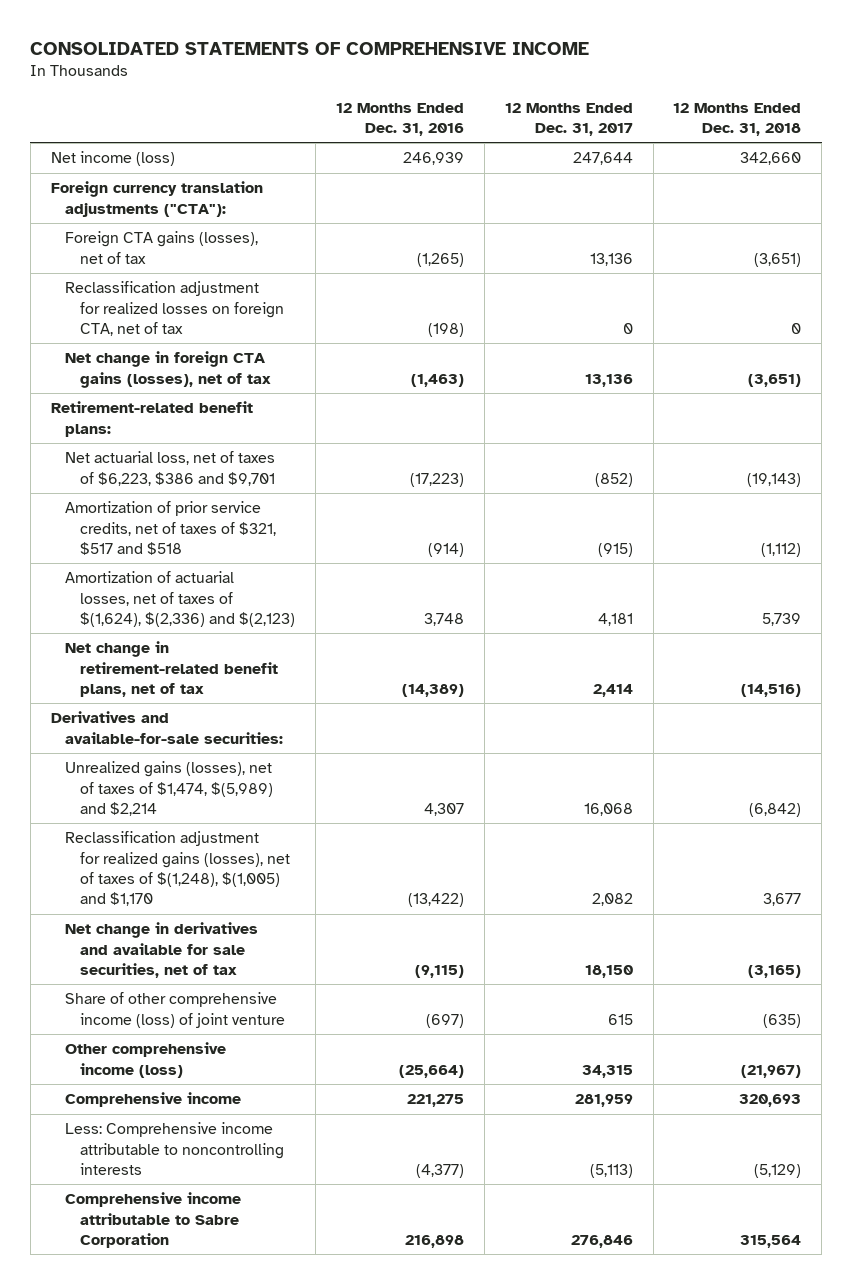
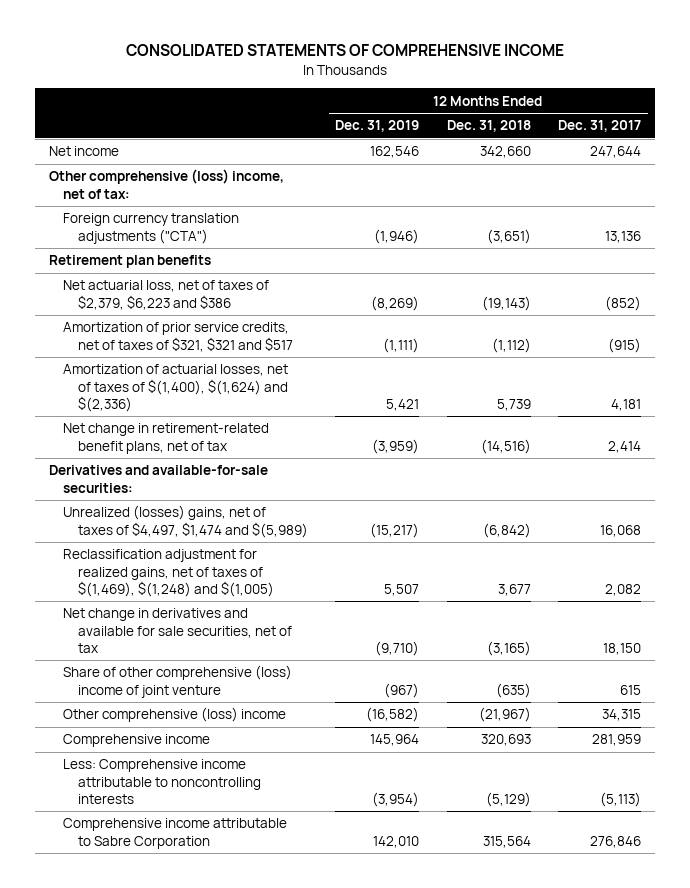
[335,102,464,137] 12 Months Ended Dec. 31, 2016 -> none
none -> [335,120,420,133] Dec. 31, 2019
[50,181,263,217] Foreign currency translation adjustments ("CTA"): -> none
[65,281,284,336] Reclassification adjustment for realized losses on foreign CTA, net of tax -> none
[65,351,271,388] Net change in foreign CTA gains (losses), net of tax -> none
[50,151,175,167] Net income (loss) -> [48,146,119,157] Net income
none -> [48,169,284,199] Other comprehensive (loss) income, net of tax:
[65,231,259,264] Foreign CTA gains (losses), net of tax -> [63,213,240,244] Foreign currency translation adjustments ("CTA")
[50,401,253,437] Retirement-related benefit plans: -> [48,255,211,269] Retirement plan benefits
[65,451,276,486] Net actuarial loss, net of taxes of $6,223, $386 and $9,701 -> [63,280,270,310] Net actuarial loss, net of taxes of $2,379, $6,223 and $386
[65,501,276,555] Amortization of prior service credits, net of taxes of $321, $517 and $518 -> [63,322,293,352] Amortization of prior service credits, net of taxes of $321, $321 and $517
[65,571,295,627] Amortization of actuarial losses, net of taxes of $(1,624), $(2,336) and $(2,123) -> [63,364,289,413] Amortization of actuarial losses, net of taxes of $(1,400), $(1,624) and $(2,336)
[65,761,273,816] Unrealized gains (losses), net of taxes of $1,474, $(5,989) and $2,214 -> [63,505,308,538] Unrealized (losses) gains, net of taxes of $4,497, $1,474 and $(5,989)
[65,831,290,907] Reclassification adjustment for realized gains (losses), net of taxes of $(1,248), $(1,005) and $1,170 -> [63,549,274,598] Reclassification adjustment for realized gains, net of taxes of $(1,469), $(1,248) and $(1,005)
[65,992,285,1028] Share of other comprehensive income (loss) of joint venture -> [63,665,293,698] Share of other comprehensive (loss) income of joint venture
[65,1042,227,1078] Other comprehensive income (loss) -> [63,707,287,723] Other comprehensive (loss) income

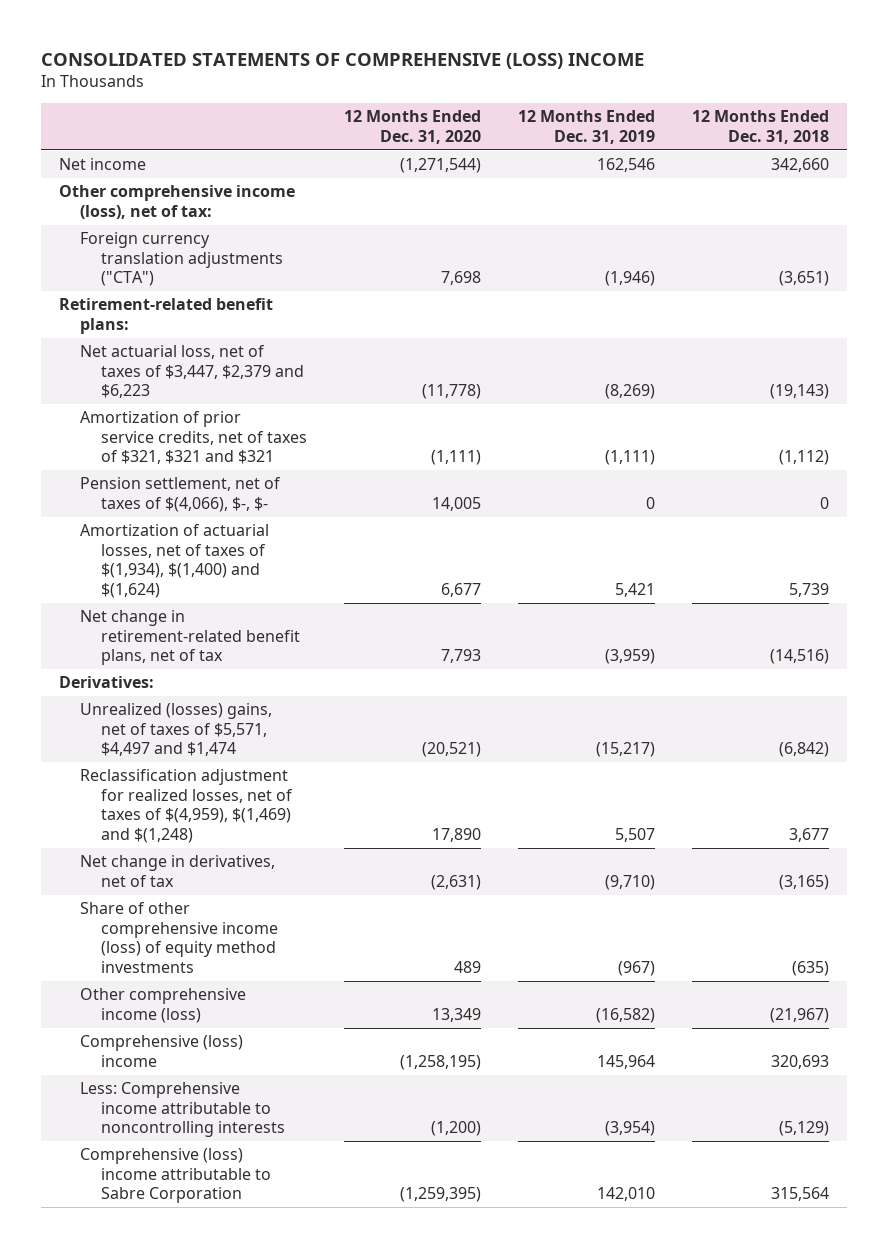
[126,44,565,57] CONSOLIDATED STATEMENTS OF COMPREHENSIVE INCOME -> [40,52,644,69] CONSOLIDATED STATEMENTS OF COMPREHENSIVE (LOSS) INCOME
[558,120,642,133] Dec. 31, 2017 -> none
none -> [343,110,481,144] 12 Months Ended Dec. 31, 2020
[48,169,284,199] Other comprehensive (loss) income, net of tax: -> [59,185,296,219] Other comprehensive income (loss), net of tax:
[48,255,211,269] Retirement plan benefits -> [59,298,274,334] Retirement-related benefit plans:
[63,280,270,310] Net actuarial loss, net of taxes of $2,379, $6,223 and $386 -> [80,345,304,399] Net actuarial loss, net of taxes of $3,447, $2,379 and $6,223
[63,322,293,352] Amortization of prior service credits, net of taxes of $321, $321 and $517 -> [80,411,307,465] Amortization of prior service credits, net of taxes of $321, $321 and $321
none -> [80,477,282,512] Pension settlement, net of taxes of $(4,066), $-, $-
[63,364,289,413] Amortization of actuarial losses, net of taxes of $(1,400), $(1,624) and $(2,336) -> [80,524,270,598] Amortization of actuarial losses, net of taxes of $(1,934), $(1,400) and $(1,624)
[48,465,268,493] Derivatives and available-for-sale securities: -> [59,676,155,689] Derivatives:
[63,505,308,538] Unrealized (losses) gains, net of taxes of $4,497, $1,474 and $(5,989) -> [80,703,273,757] Unrealized (losses) gains, net of taxes of $5,571, $4,497 and $1,474
[63,549,274,598] Reclassification adjustment for realized gains, net of taxes of $(1,469), $(1,248) and $(1,005) -> [80,769,293,843] Reclassification adjustment for realized losses, net of taxes of $(4,959), $(1,469) and $(1,248)
[63,608,292,654] Net change in derivatives and available for sale securities, net of tax -> [80,855,276,887] Net change in derivatives, net of tax
[63,665,293,698] Share of other comprehensive (loss) income of joint venture -> [80,902,278,973] Share of other comprehensive income (loss) of equity method investments
[63,707,287,723] Other comprehensive (loss) income -> [80,988,247,1023] Other comprehensive income (loss)
[63,734,211,748] Comprehensive income -> [80,1035,244,1067] Comprehensive (loss) income
[63,818,288,849] Comprehensive income attributable to Sabre Corporation -> [80,1148,271,1204] Comprehensive (loss) income attributable to Sabre Corporation

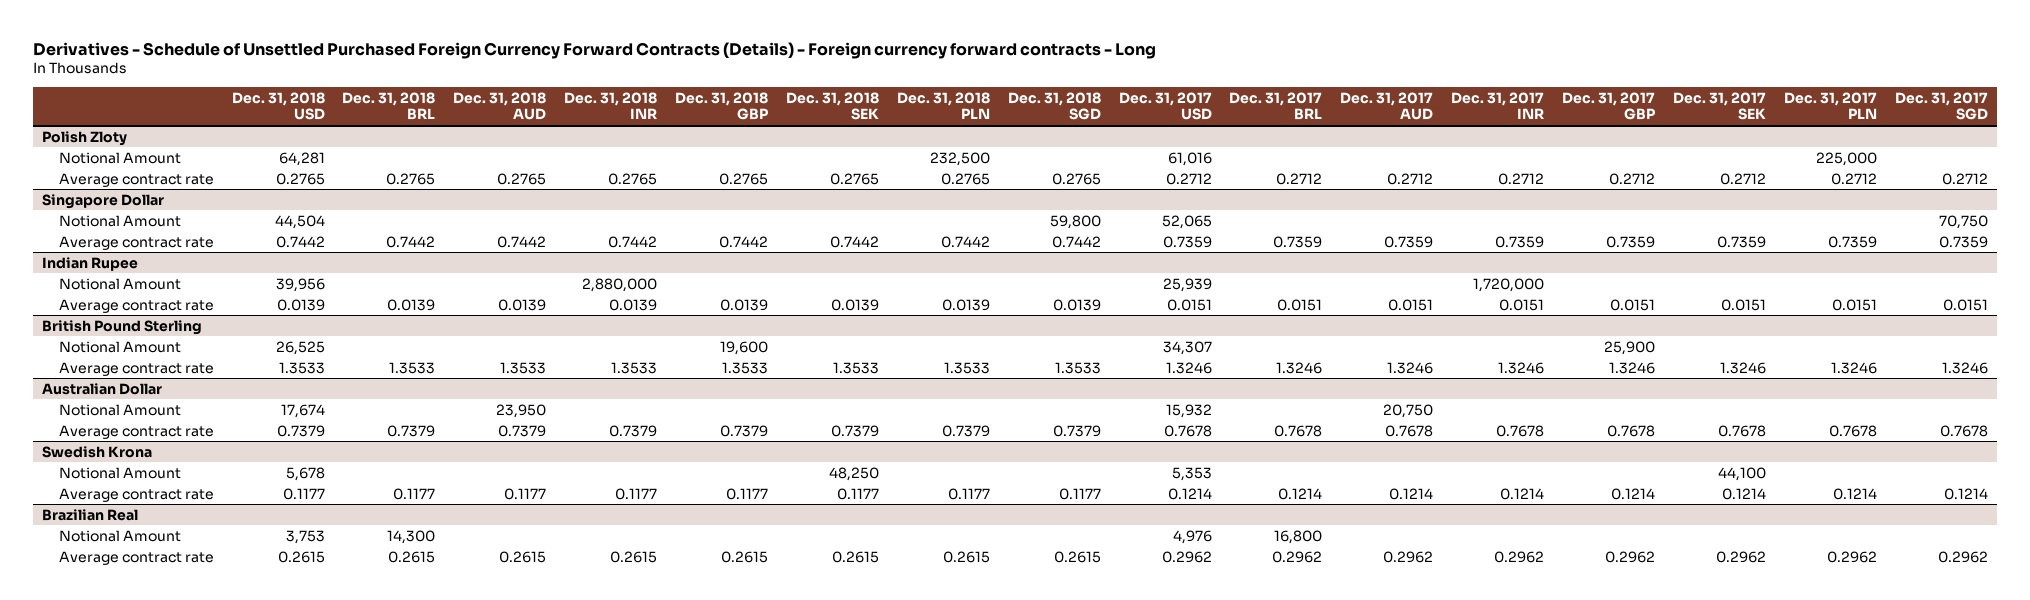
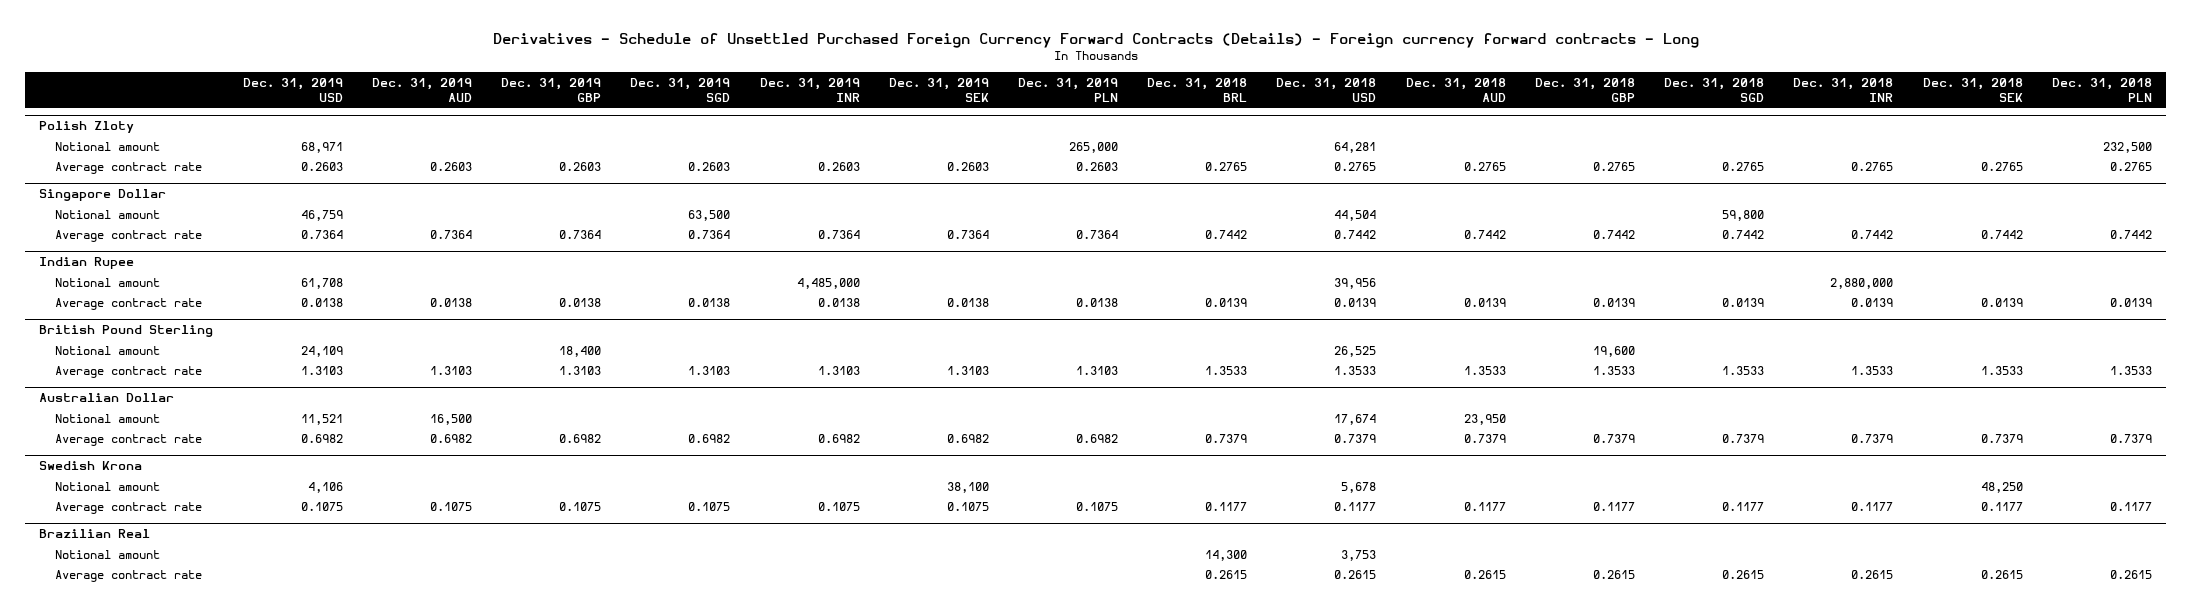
[1118,92,1212,121] Dec. 31, 2017 USD -> none
[1229,92,1323,121] Dec. 31, 2017 BRL -> none
[1340,92,1434,121] Dec. 31, 2017 AUD -> none
[1451,92,1545,120] Dec. 31, 2017 INR -> none
[1562,92,1657,121] Dec. 31, 2017 GBP -> none
[1672,92,1766,121] Dec. 31, 2017 SEK -> none
[1783,92,1877,120] Dec. 31, 2017 PLN -> none
[1894,92,1988,121] Dec. 31, 2017 SGD -> none
none -> [242,77,343,102] Dec. 31, 2019 USD
none -> [371,77,472,102] Dec. 31, 2019 AUD
none -> [501,77,602,102] Dec. 31, 2019 GBP
none -> [630,77,731,102] Dec. 31, 2019 SGD
none -> [759,77,860,102] Dec. 31, 2019 INR
none -> [888,77,989,102] Dec. 31, 2019 SEK
none -> [1017,77,1118,102] Dec. 31, 2019 PLN
[58,151,181,164] Notional Amount -> [54,141,160,151] Notional amount
[58,214,181,227] Notional Amount -> [54,209,160,219] Notional amount
[58,277,181,290] Notional Amount -> [54,277,160,287] Notional amount
[58,340,181,353] Notional Amount -> [54,345,160,355] Notional amount
[58,403,181,416] Notional Amount -> [54,413,160,423] Notional amount
[58,466,181,479] Notional Amount -> [54,481,160,491] Notional amount
[58,529,181,542] Notional Amount -> [54,549,160,559] Notional amount

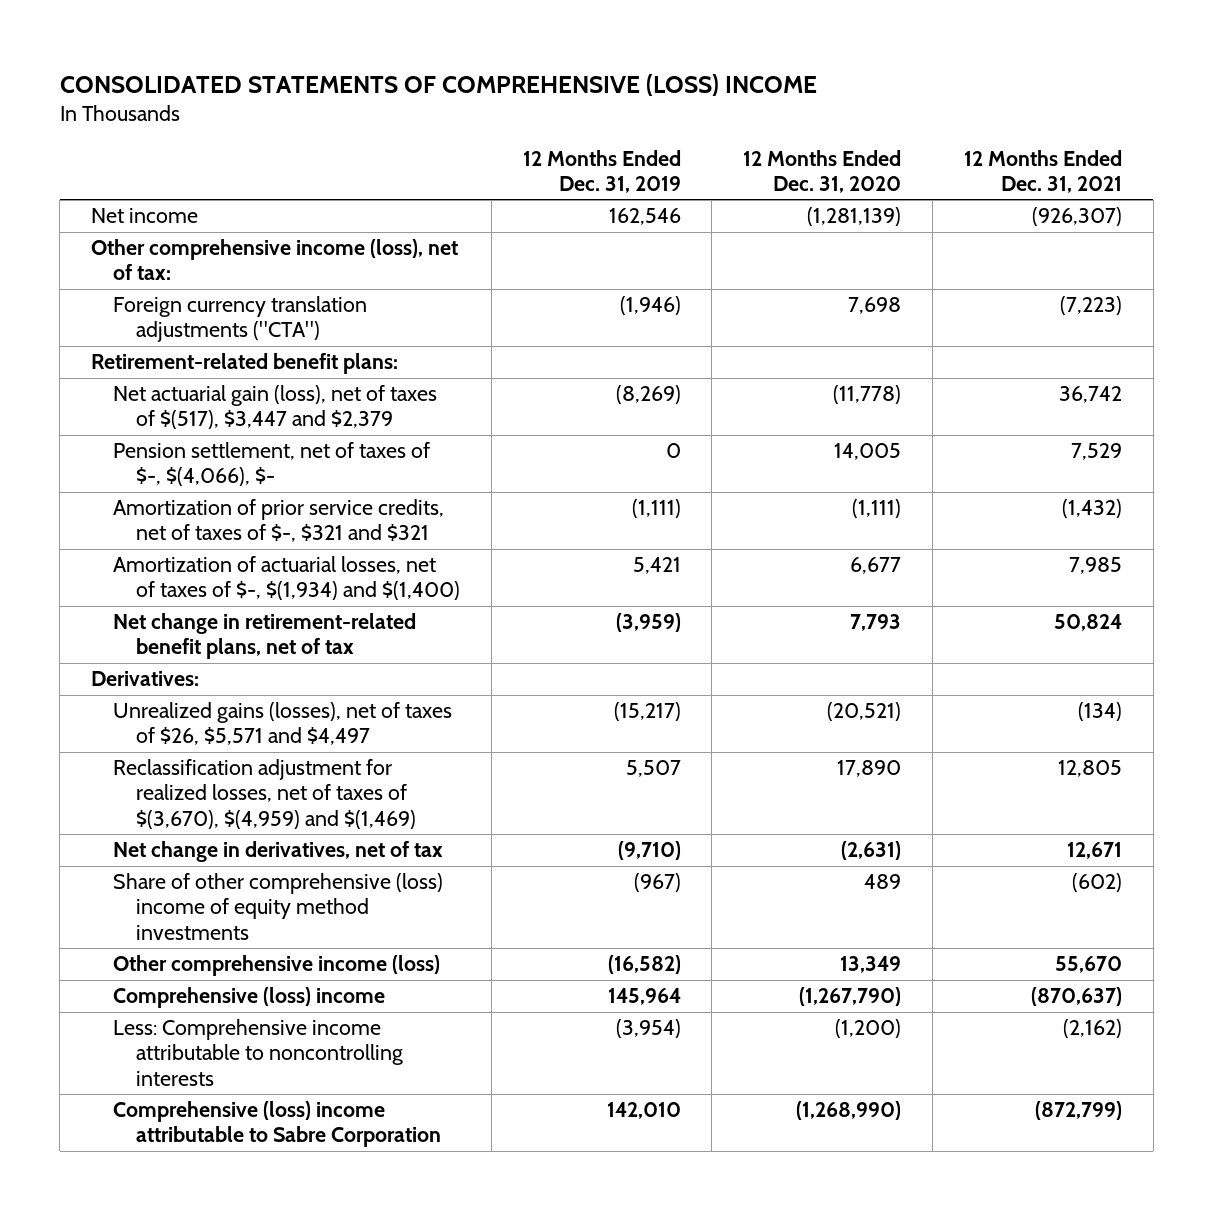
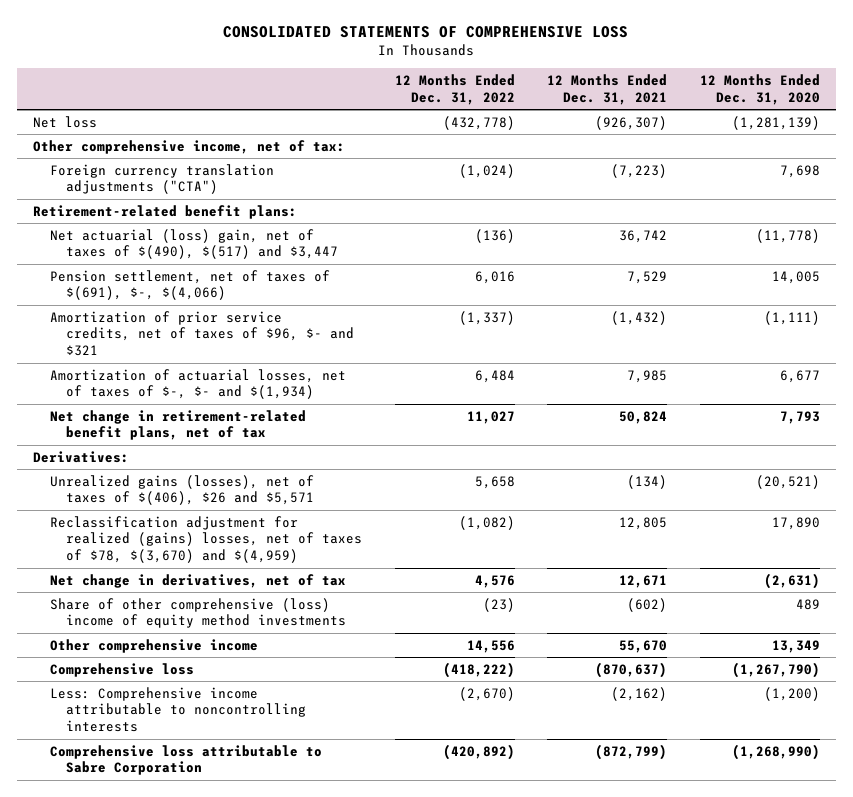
[59,73,817,96] CONSOLIDATED STATEMENTS OF COMPREHENSIVE (LOSS) INCOME -> [223,26,629,39] CONSOLIDATED STATEMENTS OF COMPREHENSIVE LOSS
[522,149,681,194] 12 Months Ended Dec. 31, 2019 -> none
none -> [394,73,515,105] 12 Months Ended Dec. 31, 2022
[90,208,198,224] Net income -> [32,115,97,128] Net loss
[90,239,458,281] Other comprehensive income (loss), net of tax: -> [32,139,345,154] Other comprehensive income, net of tax:
[113,385,438,430] Net actuarial gain (loss), net of taxes of $(517), $3,447 and $2,379 -> [49,228,339,260] Net actuarial (loss) gain, net of taxes of $(490), $(517) and $3,447
[113,442,431,487] Pension settlement, net of taxes of $-, $(4,066), $- -> [49,269,330,301] Pension settlement, net of taxes of $(691), $-, $(4,066)
[113,499,445,543] Amortization of prior service credits, net of taxes of $-, $321 and $321 -> [49,310,355,357] Amortization of prior service credits, net of taxes of $96, $- and $321
[113,556,460,601] Amortization of actuarial losses, net of taxes of $-, $(1,934) and $(1,400) -> [49,368,346,400] Amortization of actuarial losses, net of taxes of $-, $- and $(1,934)
[113,702,453,746] Unrealized gains (losses), net of taxes of $26, $5,571 and $4,497 -> [49,474,315,506] Unrealized gains (losses), net of taxes of $(406), $26 and $5,571
[113,759,416,829] Reclassification adjustment for realized losses, net of taxes of $(3,670), $(4,959) and $(1,469) -> [49,515,363,564] Reclassification adjustment for realized (gains) losses, net of taxes of $78, $(3,670) and $(4,959)
[113,955,441,977] Other comprehensive income (loss) -> [49,638,258,653] Other comprehensive income
[113,987,386,1009] Comprehensive (loss) income -> [49,662,194,677] Comprehensive loss
[113,1101,441,1148] Comprehensive (loss) income attributable to Sabre Corporation -> [49,744,322,776] Comprehensive loss attributable to Sabre Corporation

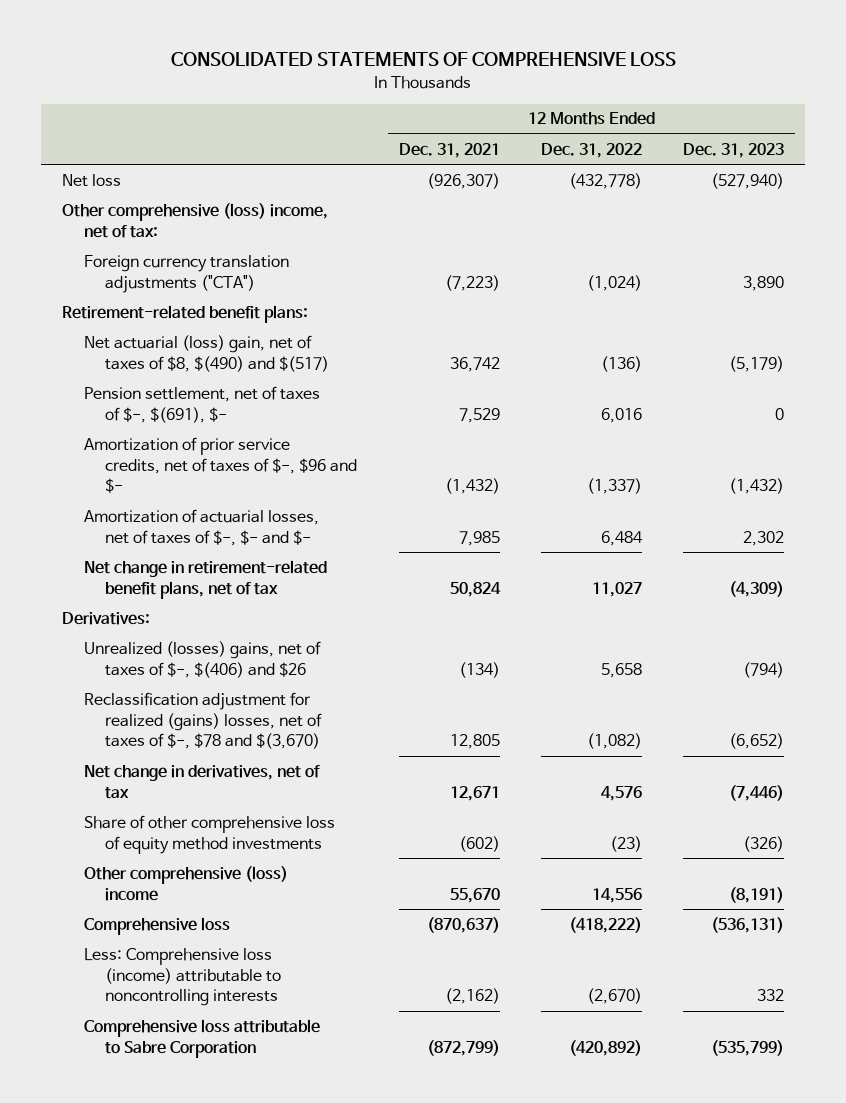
[699,73,820,105] 12 Months Ended Dec. 31, 2020 -> none
none -> [683,142,785,158] Dec. 31, 2023
[32,139,345,154] Other comprehensive income, net of tax: -> [61,202,328,238] Other comprehensive (loss) income, net of tax:
[49,228,339,260] Net actuarial (loss) gain, net of taxes of $(490), $(517) and $3,447 -> [83,334,330,372] Net actuarial (loss) gain, net of taxes of $8, $(490) and $(517)
[49,269,330,301] Pension settlement, net of taxes of $(691), $-, $(4,066) -> [83,385,320,423] Pension settlement, net of taxes of $-, $(691), $-
[49,310,355,357] Amortization of prior service credits, net of taxes of $96, $- and $321 -> [83,436,358,494] Amortization of prior service credits, net of taxes of $-, $96 and $-
[49,368,346,400] Amortization of actuarial losses, net of taxes of $-, $- and $(1,934) -> [83,508,319,546] Amortization of actuarial losses, net of taxes of $-, $- and $-
[49,474,315,506] Unrealized gains (losses), net of taxes of $(406), $26 and $5,571 -> [83,640,321,678] Unrealized (losses) gains, net of taxes of $-, $(406) and $26
[49,515,363,564] Reclassification adjustment for realized (gains) losses, net of taxes of $78, $(3,670) and $(4,959) -> [83,691,323,750] Reclassification adjustment for realized (gains) losses, net of taxes of $-, $78 and $(3,670)
[49,597,347,629] Share of other comprehensive (loss) income of equity method investments -> [83,814,335,854] Share of other comprehensive loss of equity method investments
[49,638,258,653] Other comprehensive income -> [83,865,288,901] Other comprehensive (loss) income
[49,686,307,733] Less: Comprehensive income attributable to noncontrolling interests -> [83,947,282,1007] Less: Comprehensive loss (income) attributable to noncontrolling interests

